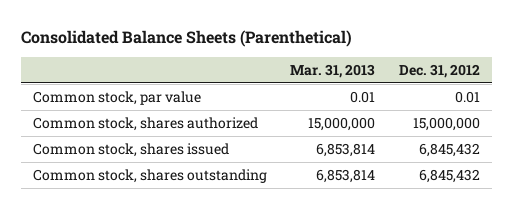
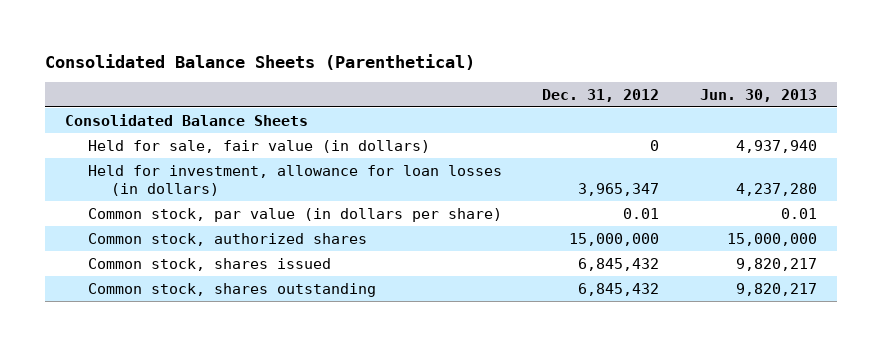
[290,63,376,78] Mar. 31, 2013 -> none
none -> [699,89,817,103] Jun. 30, 2013
none -> [64,113,308,126] Consolidated Balance Sheets
none -> [88,139,431,153] Held for sale, fair value (in dollars)
none -> [88,164,503,197] Held for investment, allowance for loan losses (in dollars)
[32,91,201,106] Common stock, par value -> [88,207,503,222] Common stock, par value (in dollars per share)
[32,117,258,132] Common stock, shares authorized -> [88,232,368,246] Common stock, authorized shares

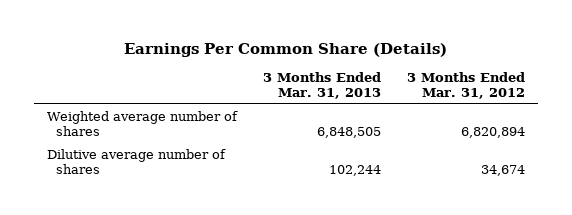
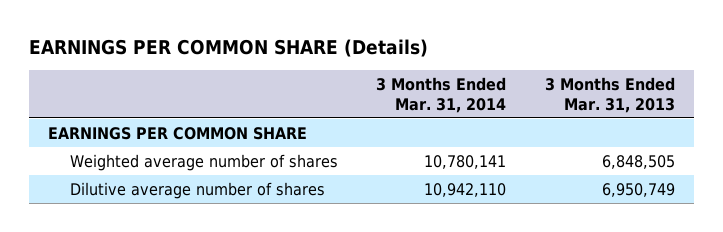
[123,42,447,57] Earnings Per Common Share (Details) -> [28,38,428,57] EARNINGS PER COMMON SHARE (Details)
[406,71,525,100] 3 Months Ended Mar. 31, 2012 -> none
none -> [376,76,507,113] 3 Months Ended Mar. 31, 2014
none -> [47,126,307,140] EARNINGS PER COMMON SHARE
[328,165,381,177] 102,244 -> [602,182,676,197] 6,950,749

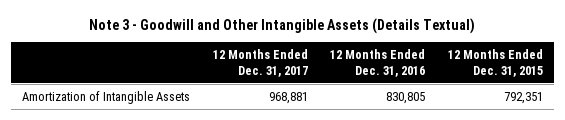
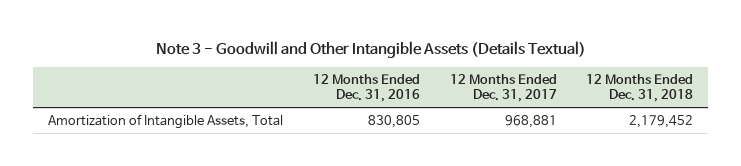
[447,48,543,77] 12 Months Ended Dec. 31, 2015 -> none
none -> [586,74,694,103] 12 Months Ended Dec. 31, 2018
[22,90,191,104] Amortization of Intangible Assets -> [48,114,284,130] Amortization of Intangible Assets, Total

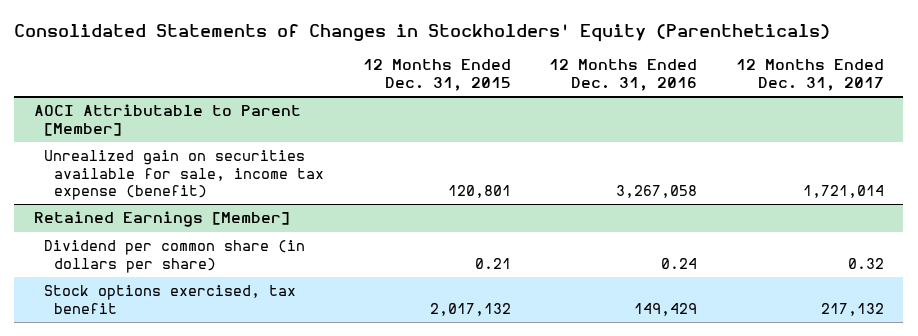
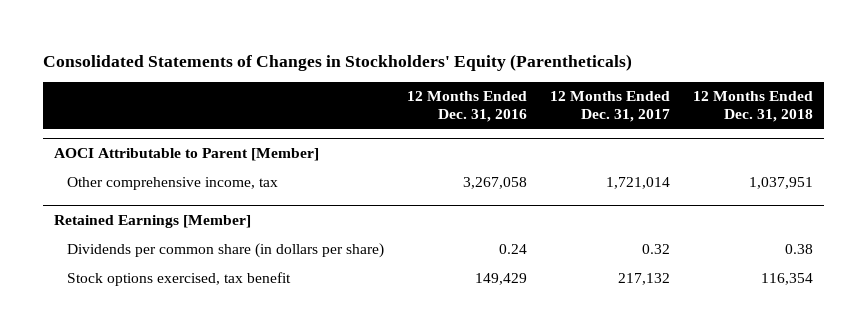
[362,59,511,91] 12 Months Ended Dec. 31, 2015 -> none
none -> [692,91,813,123] 12 Months Ended Dec. 31, 2018
[43,150,325,200] Unrealized gain on securities available for sale, income tax expense (benefit) -> [67,177,279,191] Other comprehensive income, tax
[43,240,305,273] Dividend per common share (in dollars per share) -> [67,243,385,259] Dividends per common share (in dollars per share)

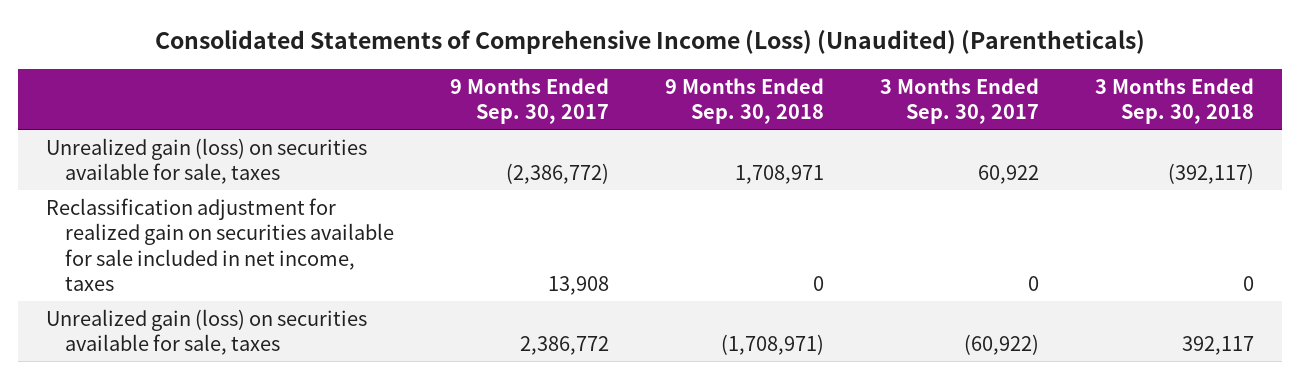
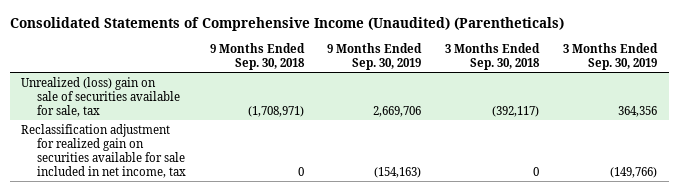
[155,30,1146,55] Consolidated Statements of Comprehensive Income (Loss) (Unaudited) (Parentheticals) -> [9,16,564,31] Consolidated Statements of Comprehensive Income (Unaudited) (Parentheticals)
[450,77,610,125] 9 Months Ended Sep. 30, 2017 -> none
[880,77,1040,125] 3 Months Ended Sep. 30, 2017 -> none
none -> [327,42,423,70] 9 Months Ended Sep. 30, 2019
none -> [562,42,658,70] 3 Months Ended Sep. 30, 2019
[45,308,367,356] Unrealized gain (loss) on securities available for sale, taxes -> none
[45,137,367,185] Unrealized gain (loss) on securities available for sale, taxes -> [21,76,180,117] Unrealized (loss) gain on sale of securities available for sale, tax
[735,165,825,185] 1,708,971 -> [247,105,304,117] (1,708,971)
[45,197,395,292] Reclassification adjustment for realized gain on securities available for sale included in net income, taxes -> [21,123,186,178] Reclassification adjustment for realized gain on securities available for sale included in net income, tax

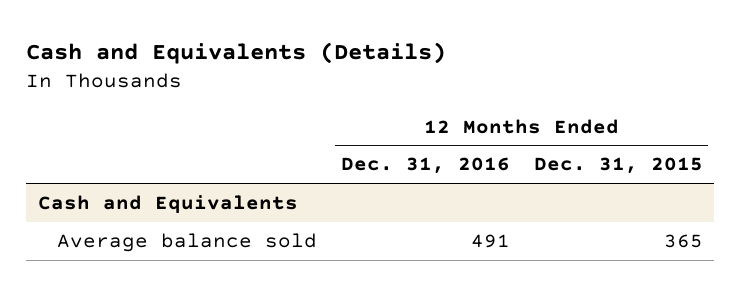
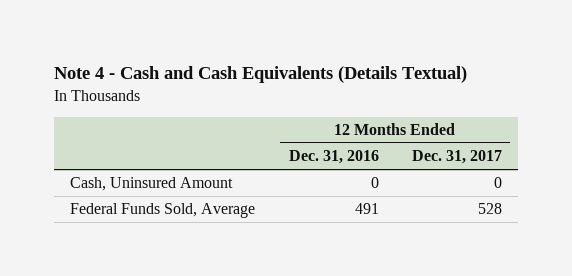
[26,41,447,64] Cash and Equivalents (Details) -> [53,65,467,83] Note 4 - Cash and Cash Equivalents (Details Textual)
[533,157,703,175] Dec. 31, 2015 -> none
none -> [411,150,502,165] Dec. 31, 2017
[38,194,299,213] Cash and Equivalents -> none
none -> [70,177,234,192] Cash, Uninsured Amount
[57,232,318,252] Average balance sold -> [70,203,256,219] Federal Funds Sold, Average

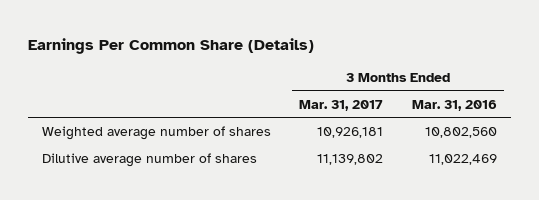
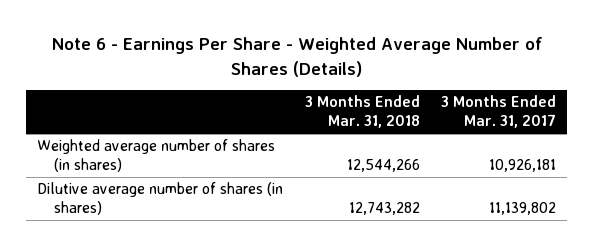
[28,37,315,54] Earnings Per Common Share (Details) -> [51,37,543,77] Note 6 - Earnings Per Share - Weighted Average Number of Shares (Details)
[411,99,497,111] Mar. 31, 2016 -> none
none -> [304,95,420,129] 3 Months Ended Mar. 31, 2018
[42,126,272,141] Weighted average number of shares -> [37,139,276,173] Weighted average number of shares (in shares)
[42,153,258,168] Dilutive average number of shares -> [37,182,284,216] Dilutive average number of shares (in shares)

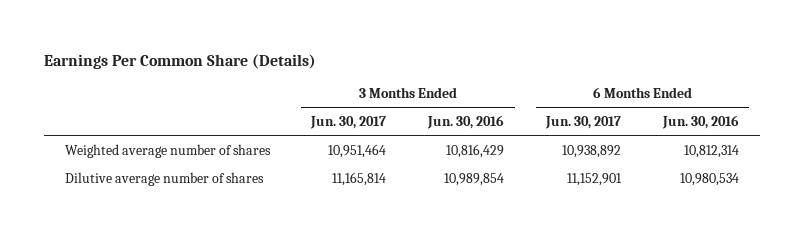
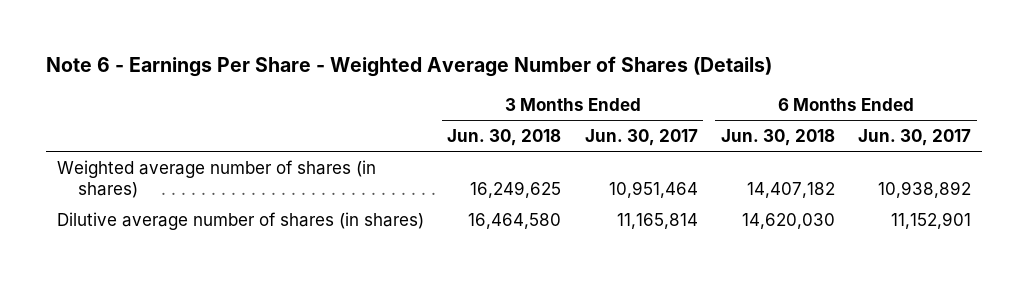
[43,53,316,69] Earnings Per Common Share (Details) -> [45,56,772,78] Note 6 - Earnings Per Share - Weighted Average Number of Shares (Details)
[427,115,505,130] Jun. 30, 2016 -> none
[661,115,739,130] Jun. 30, 2016 -> none
none -> [447,129,562,147] Jun. 30, 2018
none -> [720,129,835,147] Jun. 30, 2018
[64,143,271,158] Weighted average number of shares -> [57,159,377,198] Weighted average number of shares (in shares)
[64,171,264,186] Dilutive average number of shares -> [57,211,425,230] Dilutive average number of shares (in shares)

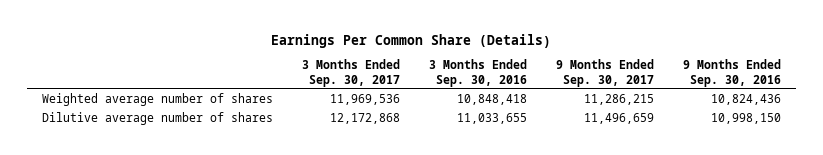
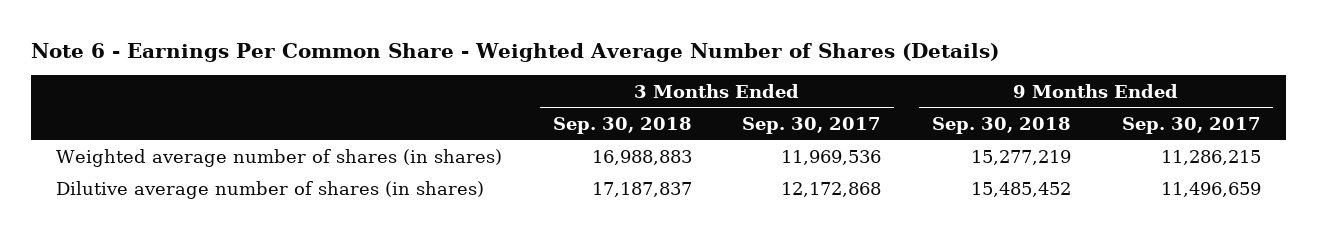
[271,33,552,48] Earnings Per Common Share (Details) -> [30,43,999,63] Note 6 - Earnings Per Common Share - Weighted Average Number of Shares (Details)
[428,59,527,87] 3 Months Ended Sep. 30, 2016 -> none
[682,59,781,87] 9 Months Ended Sep. 30, 2016 -> none
none -> [552,117,692,135] Sep. 30, 2018
none -> [931,117,1071,135] Sep. 30, 2018
[41,93,273,107] Weighted average number of shares -> [56,149,503,168] Weighted average number of shares (in shares)
[41,112,273,126] Dilutive average number of shares -> [56,181,485,200] Dilutive average number of shares (in shares)

